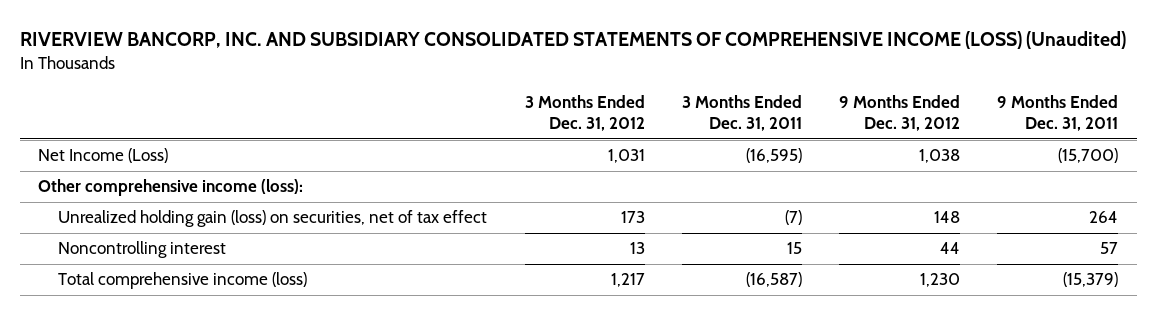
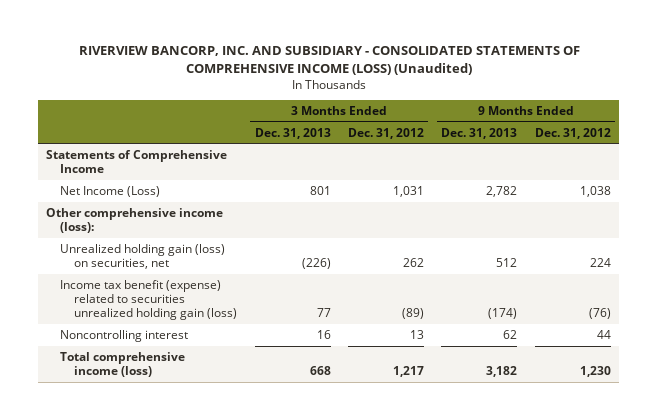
[19,31,1126,50] RIVERVIEW BANCORP, INC. AND SUBSIDIARY CONSOLIDATED STATEMENTS OF COMPREHENSIVE INCOME (LOSS) (Unaudited) -> [78,46,580,76] RIVERVIEW BANCORP, INC. AND SUBSIDIARY - CONSOLIDATED STATEMENTS OF COMPREHENSIVE INCOME (LOSS) (Unaudited)
[681,94,802,132] 3 Months Ended Dec. 31, 2011 -> none
[996,94,1118,132] 9 Months Ended Dec. 31, 2011 -> none
none -> [254,127,331,139] Dec. 31, 2013
none -> [441,127,518,139] Dec. 31, 2013
none -> [46,149,228,174] Statements of Comprehensive Income
[58,210,488,228] Unrealized holding gain (loss) on securities, net of tax effect -> [60,243,226,270] Unrealized holding gain (loss) on securities, net
[620,211,645,224] 173 -> [402,258,424,268] 262
[933,211,960,224] 148 -> [589,258,611,268] 224
none -> [60,279,238,321] Income tax benefit (expense) related to securities unrealized holding gain (loss)

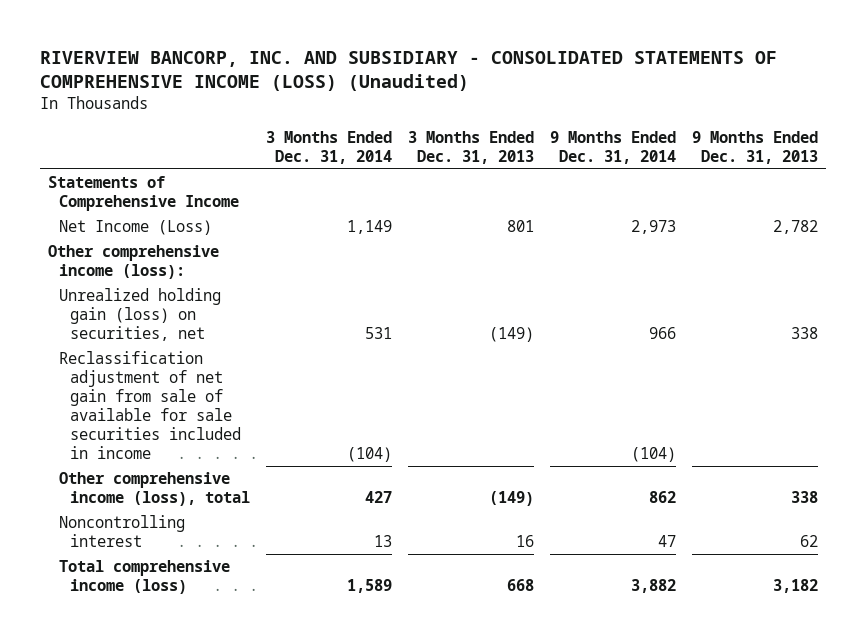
[347,127,424,139] Dec. 31, 2012 -> none
[534,127,611,139] Dec. 31, 2012 -> none
none -> [266,130,393,164] 3 Months Ended Dec. 31, 2014
none -> [550,130,677,164] 9 Months Ended Dec. 31, 2014
[60,279,238,321] Income tax benefit (expense) related to securities unrealized holding gain (loss) -> none
[301,258,331,270] (226) -> [489,327,535,343] (149)
[496,258,518,268] 512 -> [791,327,819,340] 338
none -> [58,350,241,460] Reclassification adjustment of net gain from sale of available for sale securities included in income
none -> [58,471,250,507] Other comprehensive income (loss), total

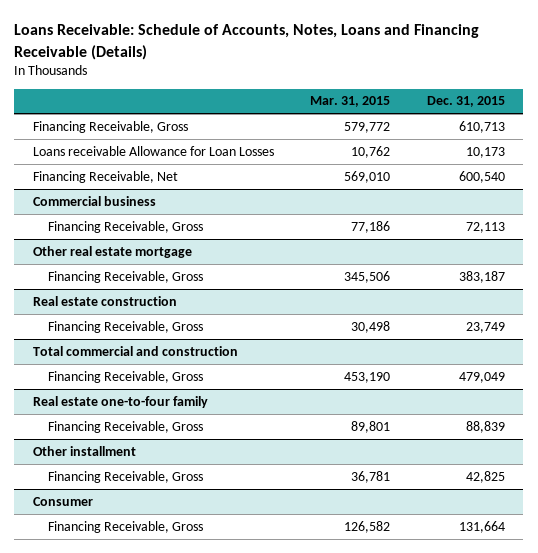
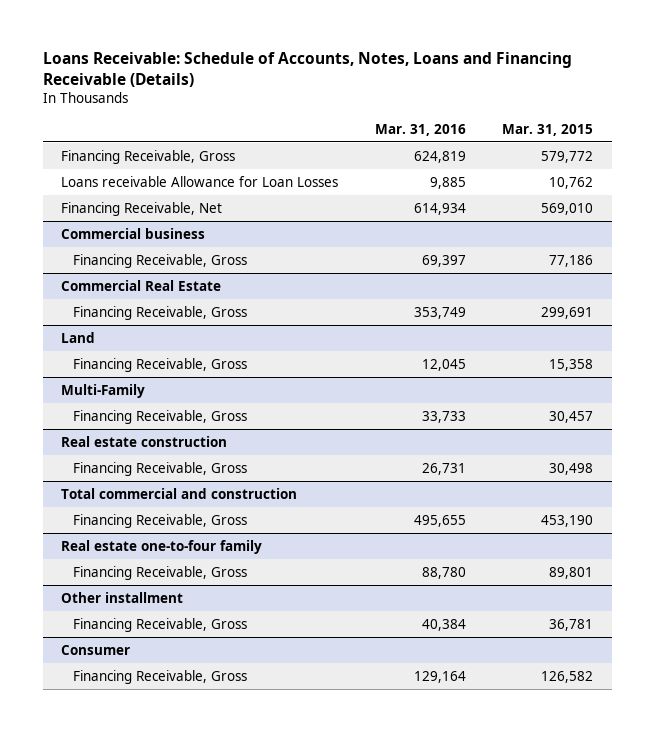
[426,96,505,108] Dec. 31, 2015 -> none
none -> [374,123,466,136] Mar. 31, 2016
[32,245,192,258] Other real estate mortgage -> none
none -> [61,279,222,291] Commercial Real Estate
[344,270,391,283] 345,506 -> [541,306,594,319] 299,691
none -> [61,331,96,343] Land
none -> [72,357,247,372] Financing Receivable, Gross
none -> [61,383,146,398] Multi-Family
none -> [72,409,247,424] Financing Receivable, Gross

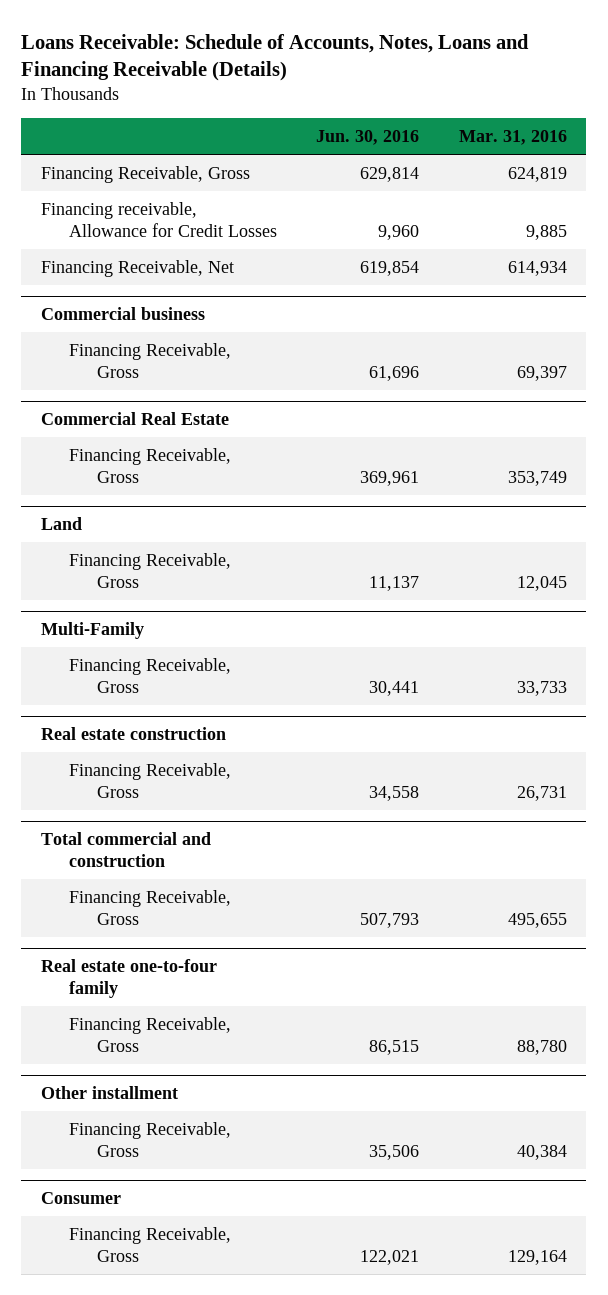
[502,123,594,136] Mar. 31, 2015 -> none
none -> [316,129,420,145] Jun. 30, 2016
[61,175,339,187] Loans receivable Allowance for Loan Losses -> [40,201,278,237] Financing receivable, Allowance for Credit Losses

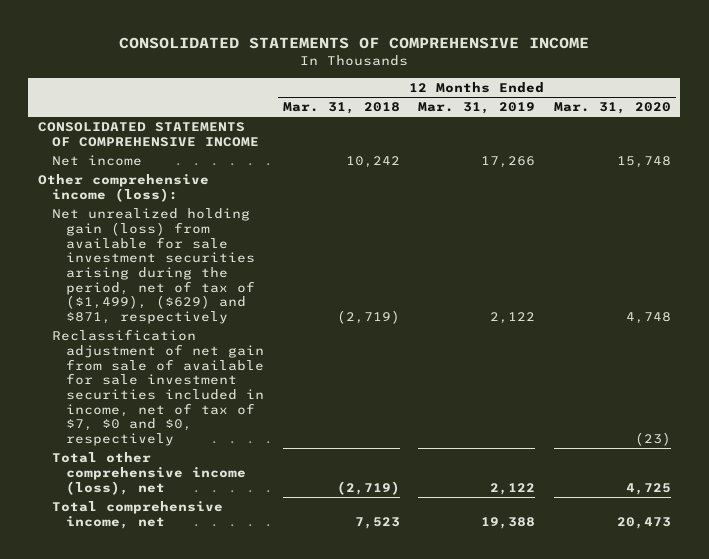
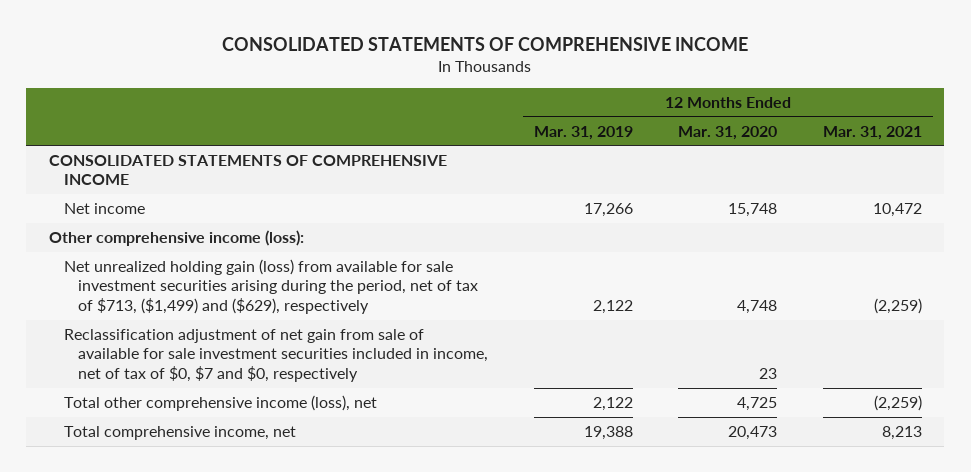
[282,102,400,115] Mar. 31, 2018 -> none
none -> [822,125,922,140] Mar. 31, 2021
[51,208,256,325] Net unrealized holding gain (loss) from available for sale investment securities arising during the period, net of tax of ($1,499), ($629) and $871, respectively -> [63,259,479,314] Net unrealized holding gain (loss) from available for sale investment securities arising during the period, net of tax of $713, ($1,499) and ($629), respectively
[51,329,265,447] Reclassification adjustment of net gain from sale of available for sale investment securities included in income, net of tax of $7, $0 and $0, respectively -> [63,329,489,382] Reclassification adjustment of net gain from sale of available for sale investment securities included in income, net of tax of $0, $7 and $0, respectively
[634,432,671,447] (23) -> [759,367,778,379] 23

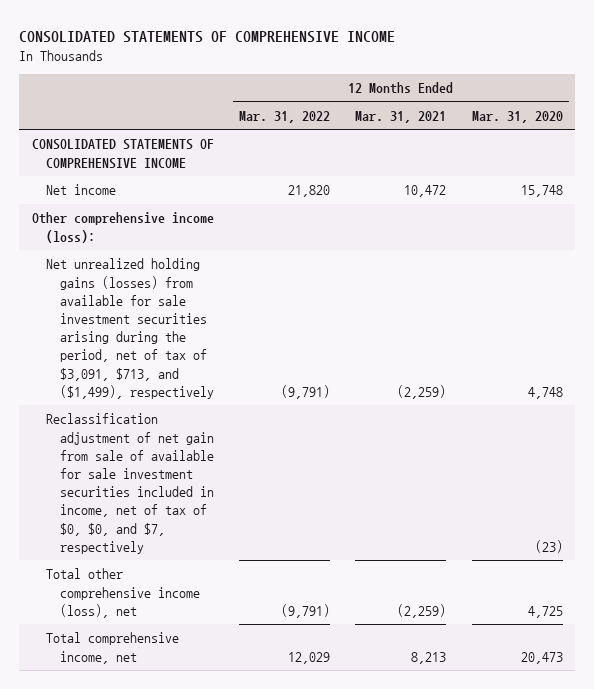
[533,125,633,140] Mar. 31, 2019 -> none
none -> [239,111,331,124] Mar. 31, 2022
[63,259,479,314] Net unrealized holding gain (loss) from available for sale investment securities arising during the period, net of tax of $713, ($1,499) and ($629), respectively -> [45,258,214,399] Net unrealized holding gains (losses) from available for sale investment securities arising during the period, net of tax of $3,091, $713, and ($1,499), respectively
[63,329,489,382] Reclassification adjustment of net gain from sale of available for sale investment securities included in income, net of tax of $0, $7 and $0, respectively -> [45,413,214,554] Reclassification adjustment of net gain from sale of available for sale investment securities included in income, net of tax of $0, $0, and $7, respectively
[759,367,778,379] 23 -> [534,539,563,553] (23)

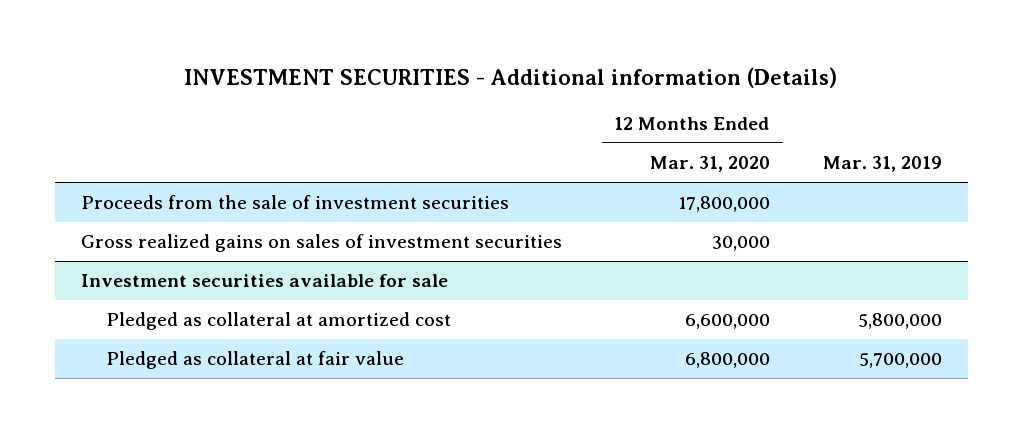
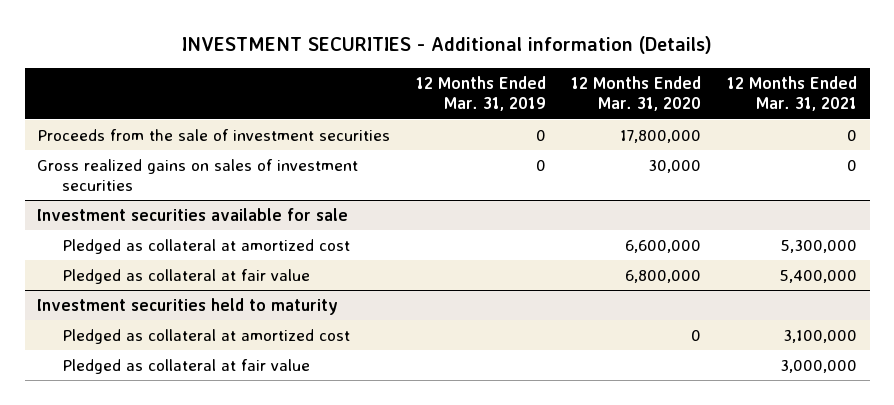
[822,156,942,173] Mar. 31, 2019 -> none
none -> [415,75,546,112] 12 Months Ended Mar. 31, 2019
none -> [726,75,857,112] 12 Months Ended Mar. 31, 2021
none -> [37,297,339,315] Investment securities held to maturity
none -> [61,328,350,344] Pledged as collateral at amortized cost
none -> [61,358,310,374] Pledged as collateral at fair value

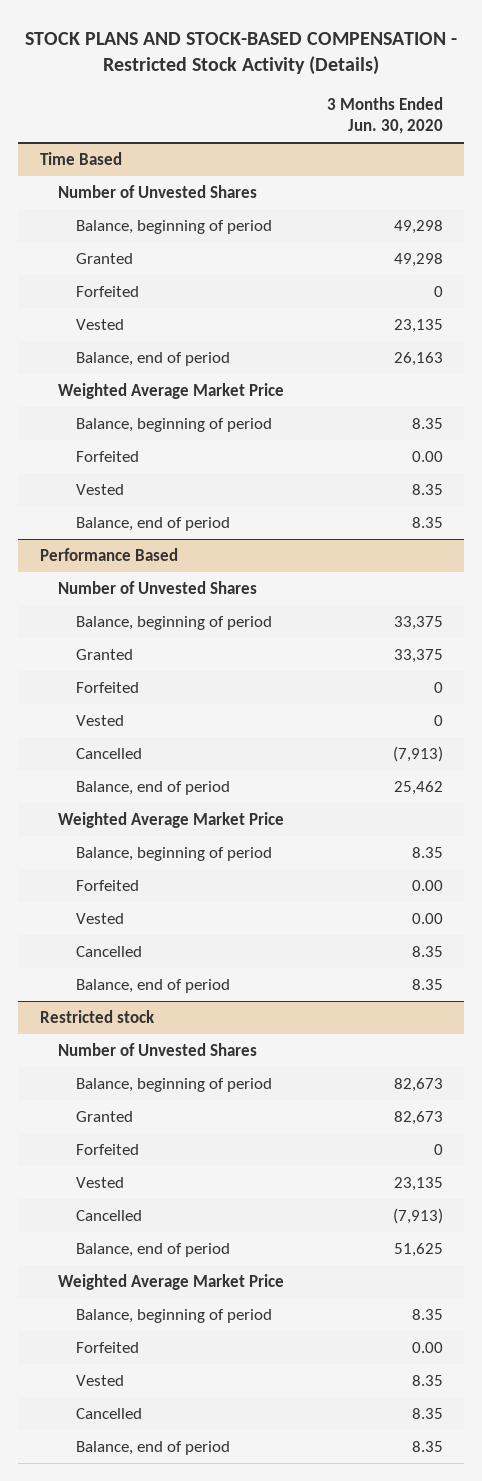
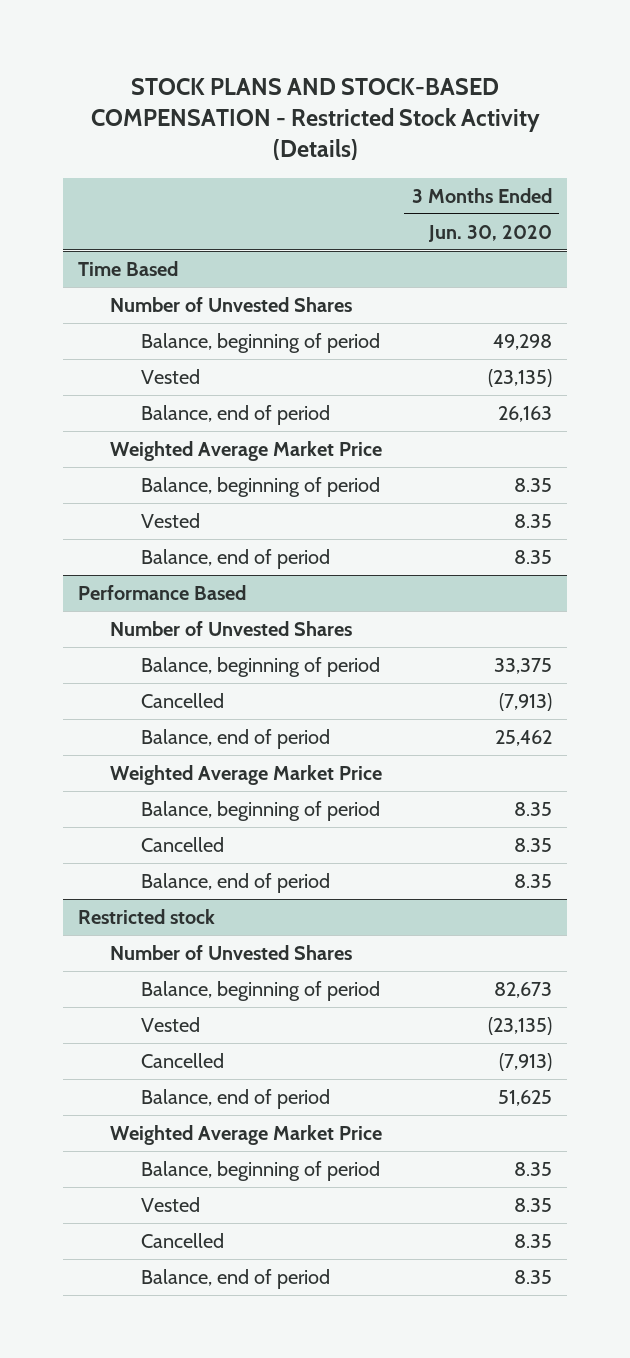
[75,252,133,264] Granted -> none
[75,285,139,297] Forfeited -> none
[393,318,443,333] 23,135 -> [487,369,552,388] (23,135)
[75,450,139,462] Forfeited -> none
[75,648,133,660] Granted -> none
[75,681,139,693] Forfeited -> none
[75,714,124,726] Vested -> none
[75,879,139,891] Forfeited -> none
[75,912,124,924] Vested -> none
[75,1110,133,1122] Granted -> none
[75,1143,139,1155] Forfeited -> none
[393,1176,443,1191] 23,135 -> [487,1017,552,1036] (23,135)
[75,1341,139,1353] Forfeited -> none

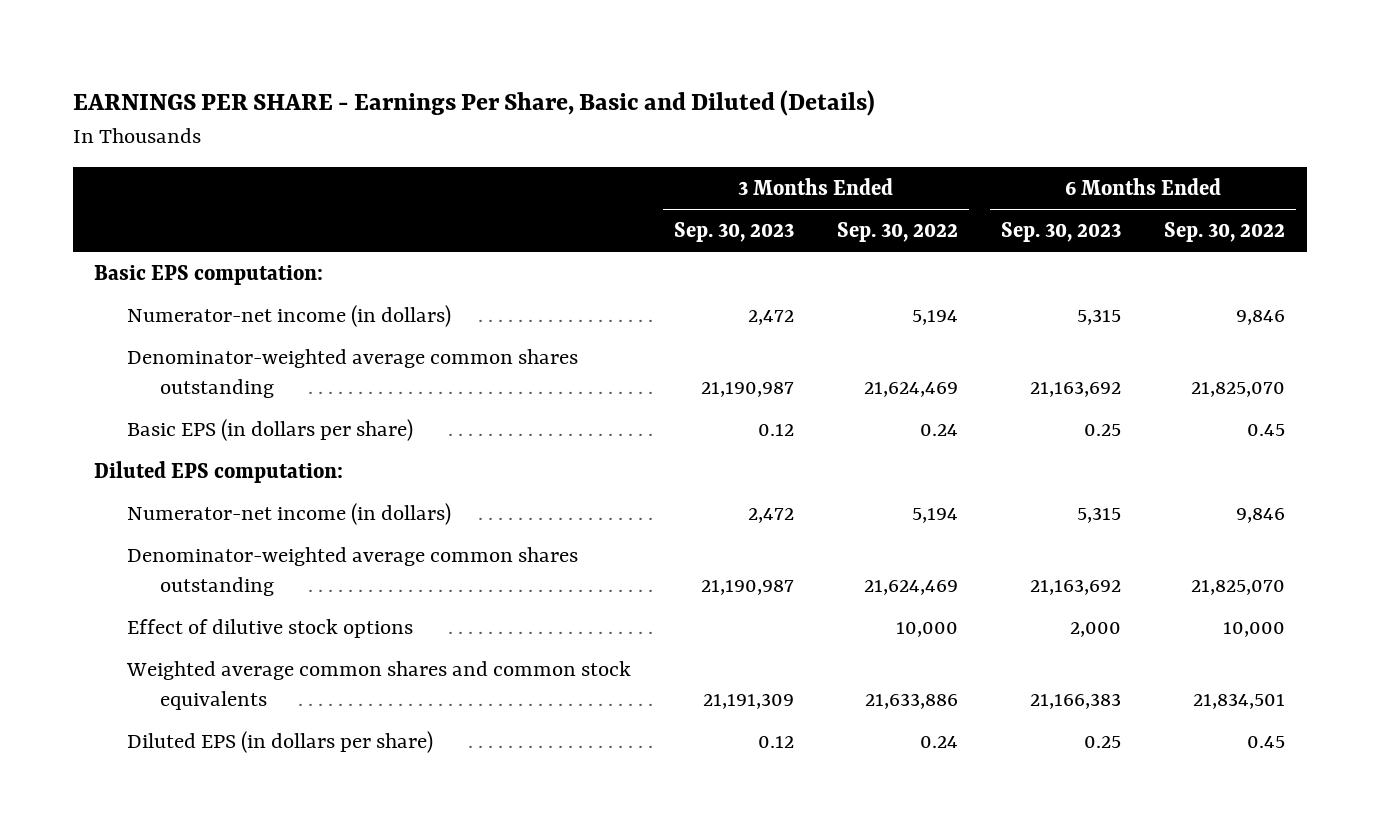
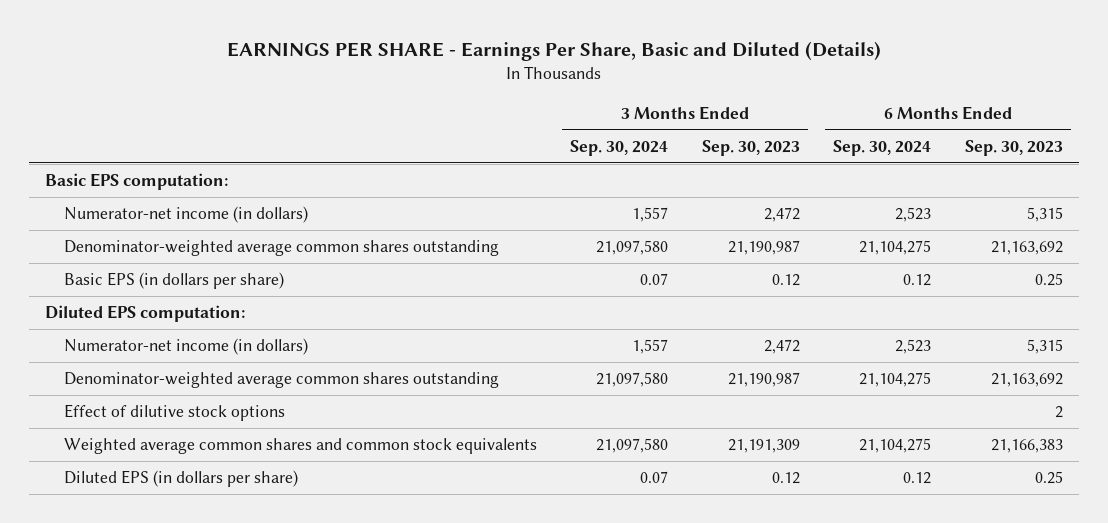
[837,222,959,243] Sep. 30, 2022 -> none
[1164,222,1286,243] Sep. 30, 2022 -> none
none -> [570,140,669,157] Sep. 30, 2024
none -> [833,140,932,157] Sep. 30, 2024
[1070,621,1122,637] 2,000 -> [1054,406,1063,419] 2

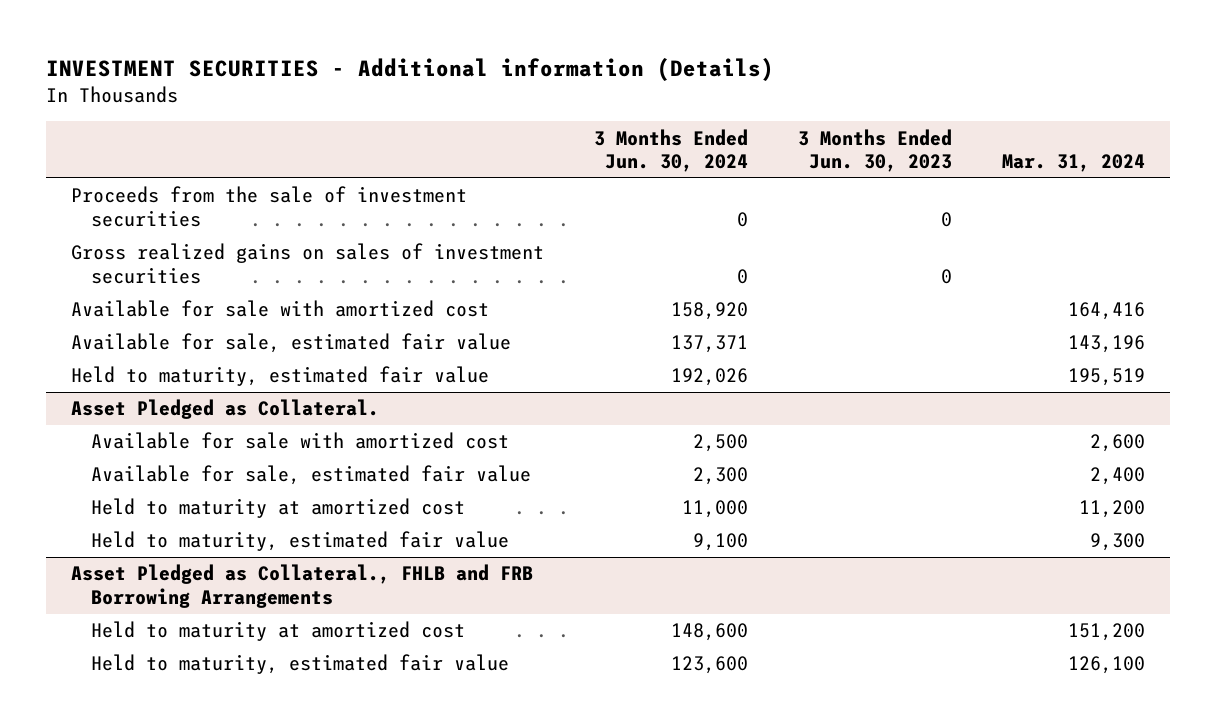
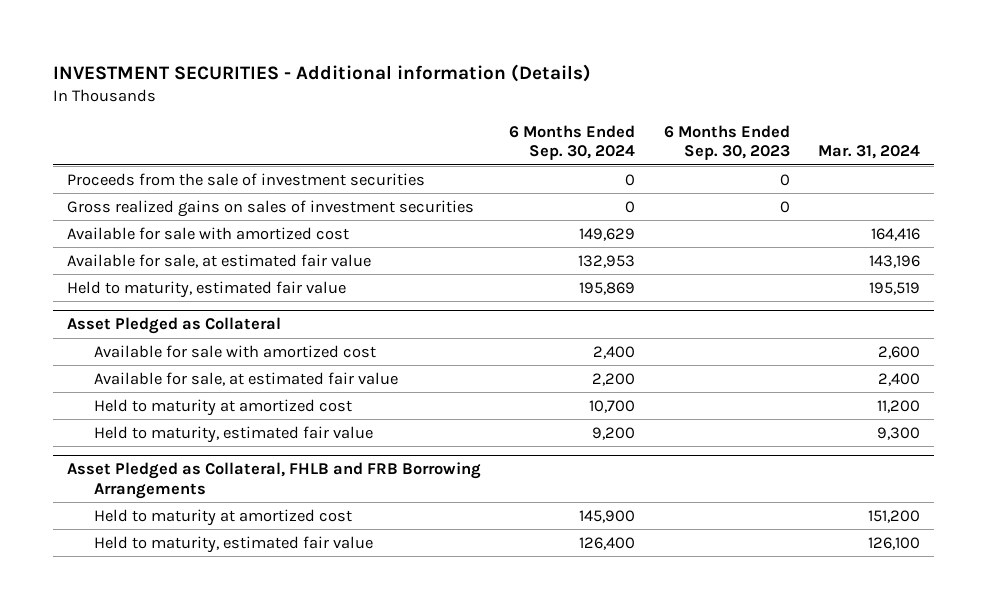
[593,128,748,172] 3 Months Ended Jun. 30, 2024 -> none
[797,128,952,172] 3 Months Ended Jun. 30, 2023 -> none
none -> [509,124,636,161] 6 Months Ended Sep. 30, 2024
none -> [663,124,790,161] 6 Months Ended Sep. 30, 2023
[70,333,511,354] Available for sale, estimated fair value -> [67,253,372,268] Available for sale, at estimated fair value
[70,399,379,420] Asset Pledged as Collateral. -> [67,317,282,335] Asset Pledged as Collateral
[90,465,531,486] Available for sale, estimated fair value -> [93,371,398,386] Available for sale, at estimated fair value
[70,564,533,608] Asset Pledged as Collateral., FHLB and FRB Borrowing Arrangements -> [67,462,482,499] Asset Pledged as Collateral, FHLB and FRB Borrowing Arrangements

